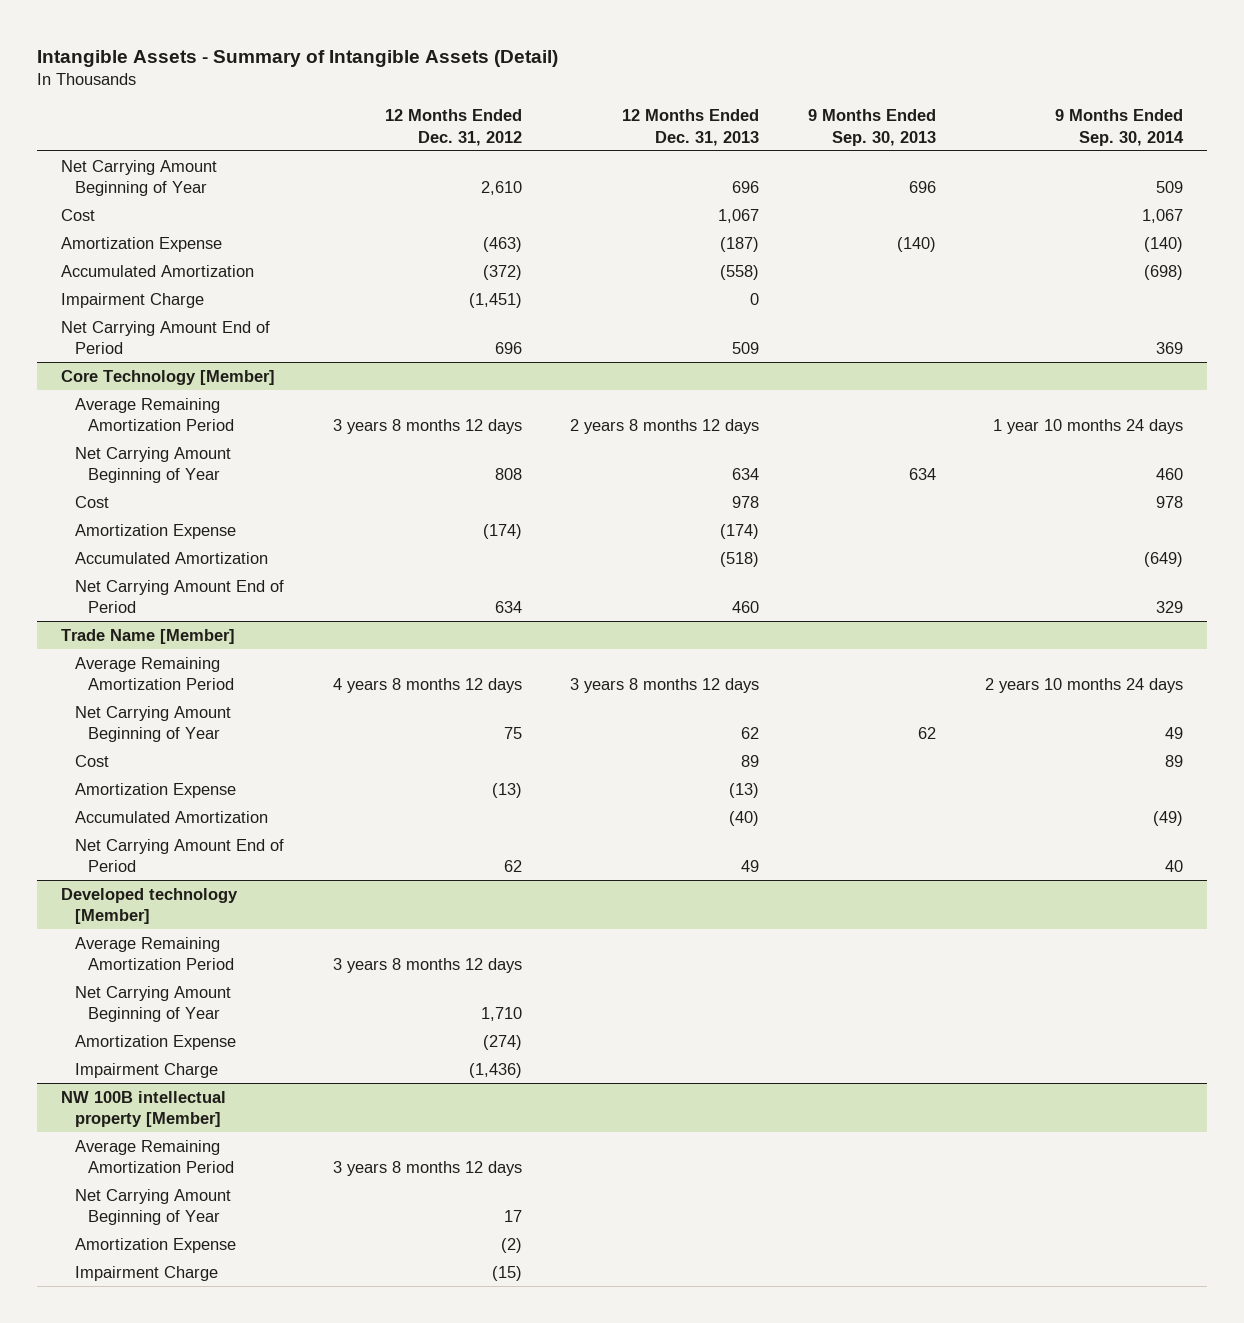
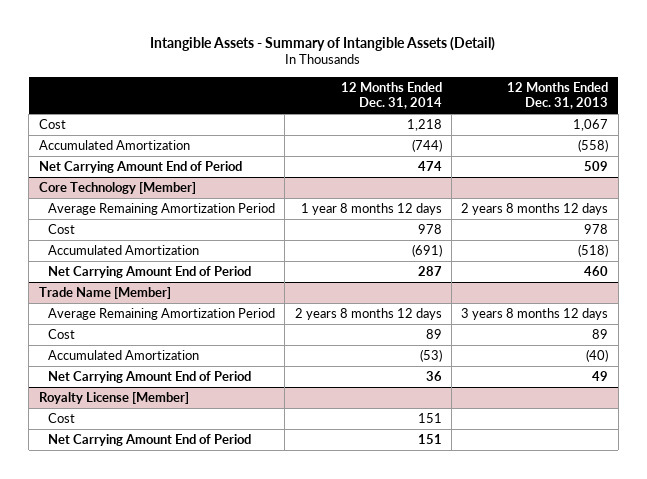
[384,109,522,146] 12 Months Ended Dec. 31, 2012 -> none
[808,109,937,146] 9 Months Ended Sep. 30, 2013 -> none
[1055,109,1185,146] 9 Months Ended Sep. 30, 2014 -> none
none -> [340,81,442,110] 12 Months Ended Dec. 31, 2014
[61,159,218,196] Net Carrying Amount Beginning of Year -> none
[61,236,223,252] Amortization Expense -> none
[61,292,205,308] Impairment Charge -> none
[74,446,231,483] Net Carrying Amount Beginning of Year -> none
[74,523,236,539] Amortization Expense -> none
[74,705,231,742] Net Carrying Amount Beginning of Year -> none
[74,782,236,798] Amortization Expense -> none
[61,887,239,924] Developed technology [Member] -> none
[74,936,235,970] Average Remaining Amortization Period -> none
[74,1034,236,1050] Amortization Expense -> none
[74,1062,218,1078] Impairment Charge -> none
[61,1090,227,1127] NW 100B intellectual property [Member] -> none
[74,1139,235,1173] Average Remaining Amortization Period -> none
[74,1188,231,1225] Net Carrying Amount Beginning of Year -> none
[74,1237,236,1253] Amortization Expense -> none
[74,1265,218,1281] Impairment Charge -> none
none -> [38,392,189,405] Royalty License [Member]
none -> [47,413,75,424] Cost
[74,985,231,1022] Net Carrying Amount Beginning of Year -> [47,434,251,447] Net Carrying Amount End of Period

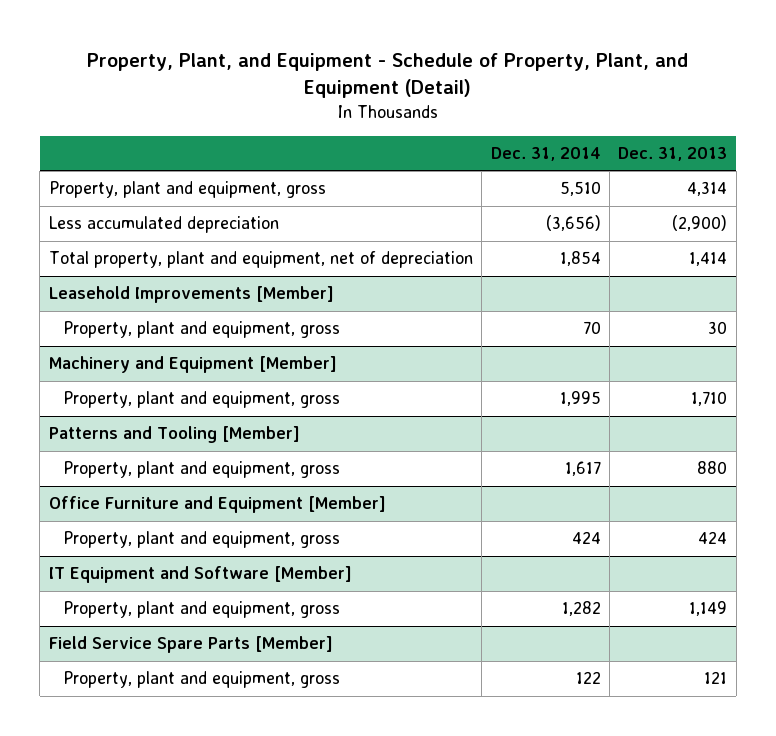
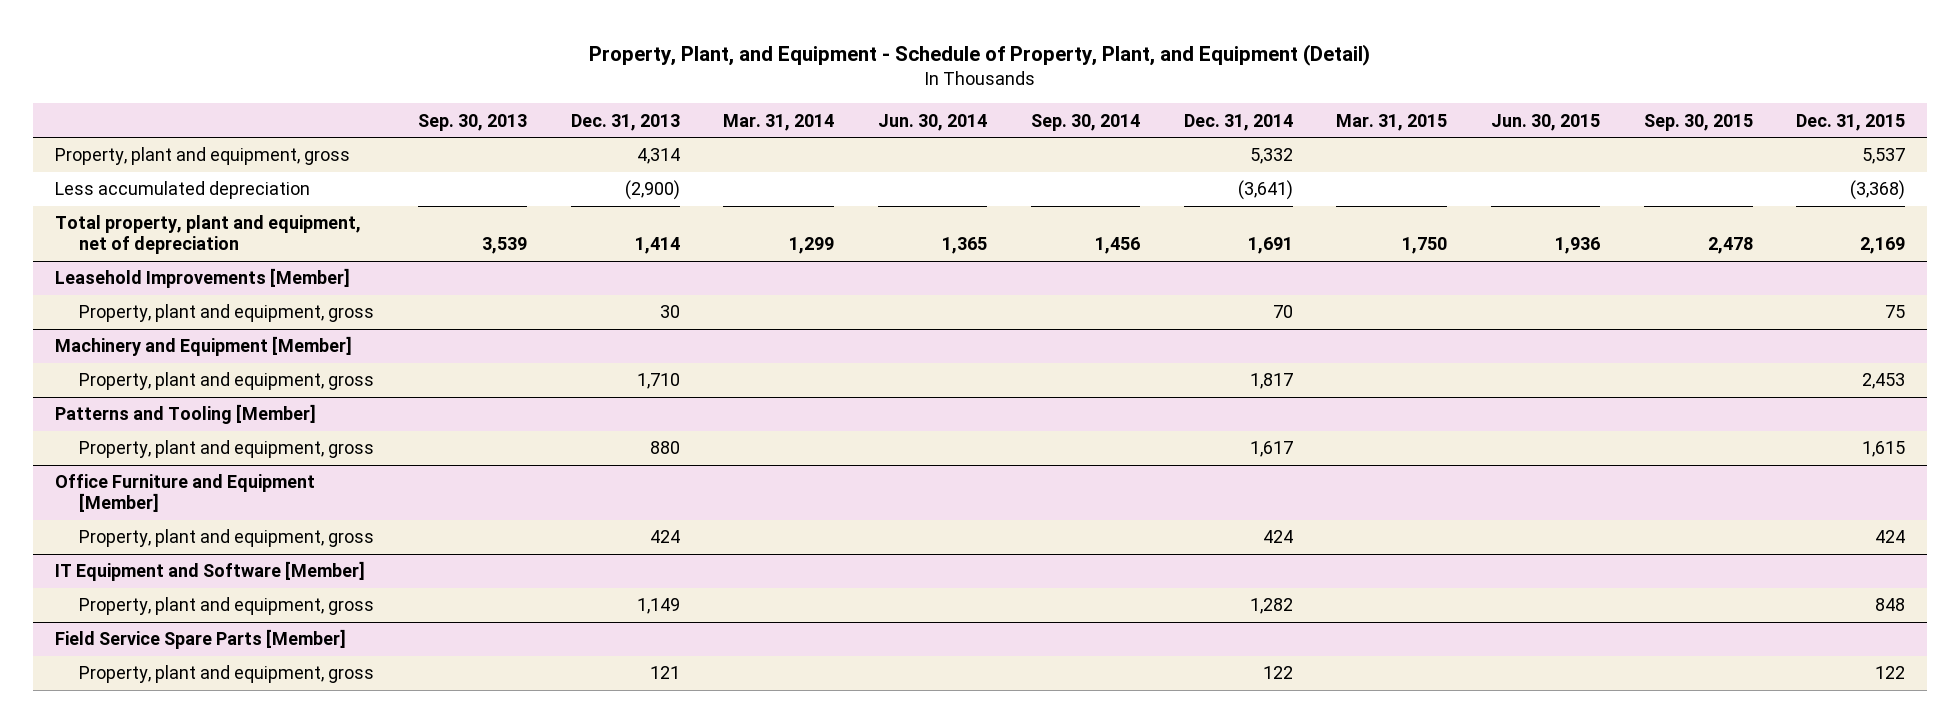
none -> [417,113,527,131] Sep. 30, 2013
none -> [723,113,835,131] Mar. 31, 2014
none -> [878,113,988,131] Jun. 30, 2014
none -> [1030,113,1140,131] Sep. 30, 2014
none -> [1336,113,1448,131] Mar. 31, 2015
none -> [1491,113,1601,131] Jun. 30, 2015
none -> [1643,113,1753,131] Sep. 30, 2015
none -> [1796,113,1906,131] Dec. 31, 2015
[559,181,601,197] 5,510 -> [1249,148,1293,165] 5,332
[545,215,601,232] (3,656) -> [1237,180,1293,201] (3,641)
[559,251,601,267] 1,854 -> [1247,237,1293,255] 1,691
[559,391,601,407] 1,995 -> [1249,373,1293,390] 1,817

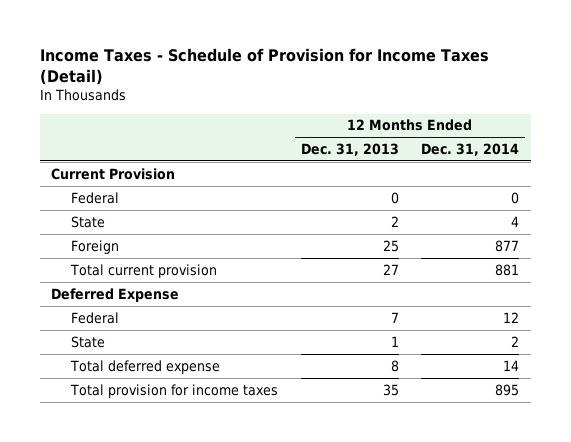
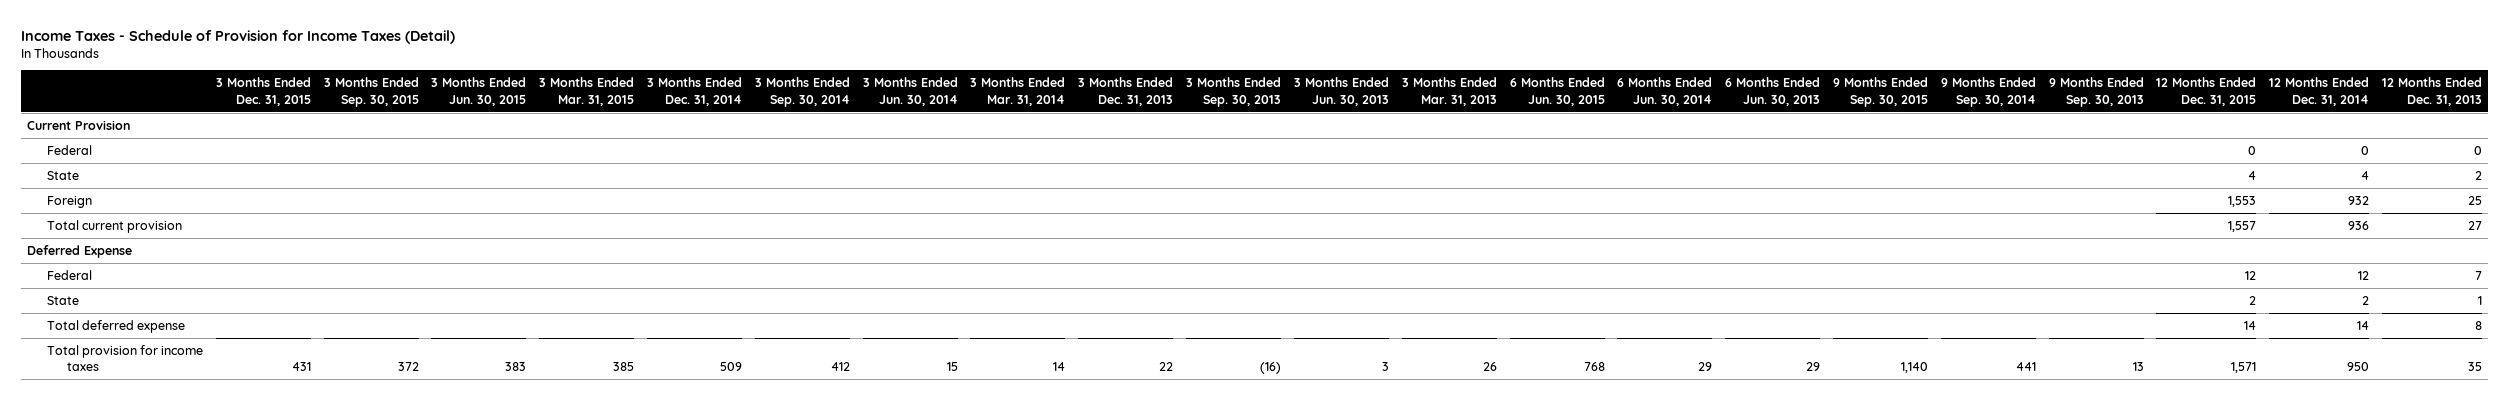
none -> [215,77,311,106] 3 Months Ended Dec. 31, 2015
none -> [323,77,419,107] 3 Months Ended Sep. 30, 2015
none -> [431,77,527,106] 3 Months Ended Jun. 30, 2015
none -> [539,77,635,106] 3 Months Ended Mar. 31, 2015
none -> [647,77,743,106] 3 Months Ended Dec. 31, 2014
none -> [754,77,850,107] 3 Months Ended Sep. 30, 2014
none -> [862,77,958,106] 3 Months Ended Jun. 30, 2014
none -> [970,77,1066,106] 3 Months Ended Mar. 31, 2014
none -> [1078,77,1174,106] 3 Months Ended Dec. 31, 2013
none -> [1186,77,1282,107] 3 Months Ended Sep. 30, 2013
none -> [1293,77,1389,106] 3 Months Ended Jun. 30, 2013
none -> [1401,77,1497,106] 3 Months Ended Mar. 31, 2013
none -> [1509,77,1605,106] 6 Months Ended Jun. 30, 2015
none -> [1617,77,1713,106] 6 Months Ended Jun. 30, 2014
none -> [1725,77,1821,106] 6 Months Ended Jun. 30, 2013
none -> [1832,77,1928,107] 9 Months Ended Sep. 30, 2015
none -> [1940,77,2036,107] 9 Months Ended Sep. 30, 2014
none -> [2048,77,2144,107] 9 Months Ended Sep. 30, 2013
none -> [2156,77,2257,106] 12 Months Ended Dec. 31, 2015
[495,239,520,252] 877 -> [2348,196,2370,206] 932
[495,263,520,276] 881 -> [2348,221,2370,231] 936
[495,383,520,396] 895 -> [2347,362,2370,372] 950

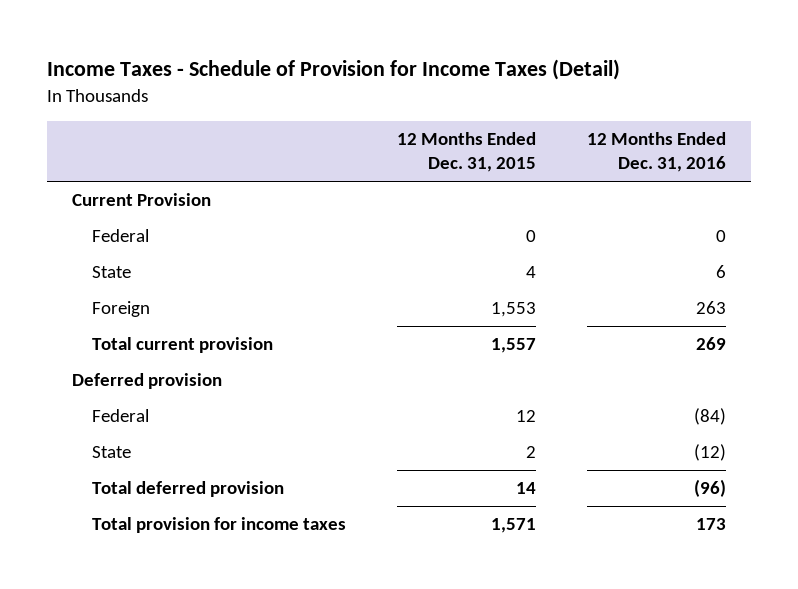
[215,77,311,106] 3 Months Ended Dec. 31, 2015 -> none
[323,77,419,107] 3 Months Ended Sep. 30, 2015 -> none
[431,77,527,106] 3 Months Ended Jun. 30, 2015 -> none
[539,77,635,106] 3 Months Ended Mar. 31, 2015 -> none
[647,77,743,106] 3 Months Ended Dec. 31, 2014 -> none
[754,77,850,107] 3 Months Ended Sep. 30, 2014 -> none
[862,77,958,106] 3 Months Ended Jun. 30, 2014 -> none
[970,77,1066,106] 3 Months Ended Mar. 31, 2014 -> none
[1078,77,1174,106] 3 Months Ended Dec. 31, 2013 -> none
[1186,77,1282,107] 3 Months Ended Sep. 30, 2013 -> none
[1293,77,1389,106] 3 Months Ended Jun. 30, 2013 -> none
[1401,77,1497,106] 3 Months Ended Mar. 31, 2013 -> none
[1509,77,1605,106] 6 Months Ended Jun. 30, 2015 -> none
[1617,77,1713,106] 6 Months Ended Jun. 30, 2014 -> none
[1725,77,1821,106] 6 Months Ended Jun. 30, 2013 -> none
[1832,77,1928,107] 9 Months Ended Sep. 30, 2015 -> none
[1940,77,2036,107] 9 Months Ended Sep. 30, 2014 -> none
[2048,77,2144,107] 9 Months Ended Sep. 30, 2013 -> none
[2269,77,2370,106] 12 Months Ended Dec. 31, 2014 -> none
[2382,77,2483,106] 12 Months Ended Dec. 31, 2013 -> none
none -> [586,132,726,173] 12 Months Ended Dec. 31, 2016
[27,245,133,259] Deferred Expense -> [72,373,223,390] Deferred provision
[46,320,185,334] Total deferred expense -> [91,481,284,498] Total deferred provision

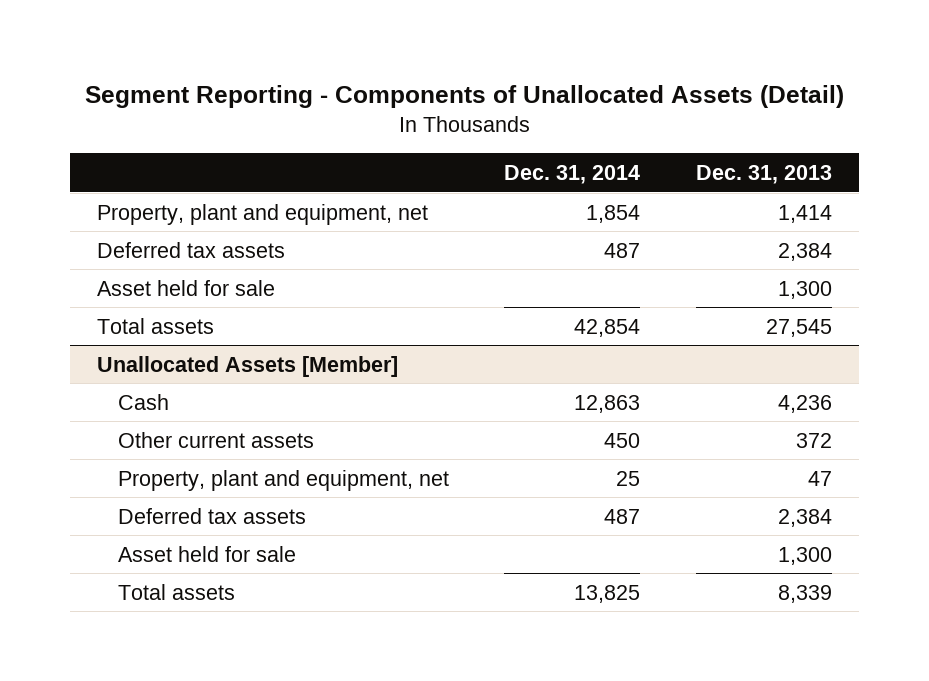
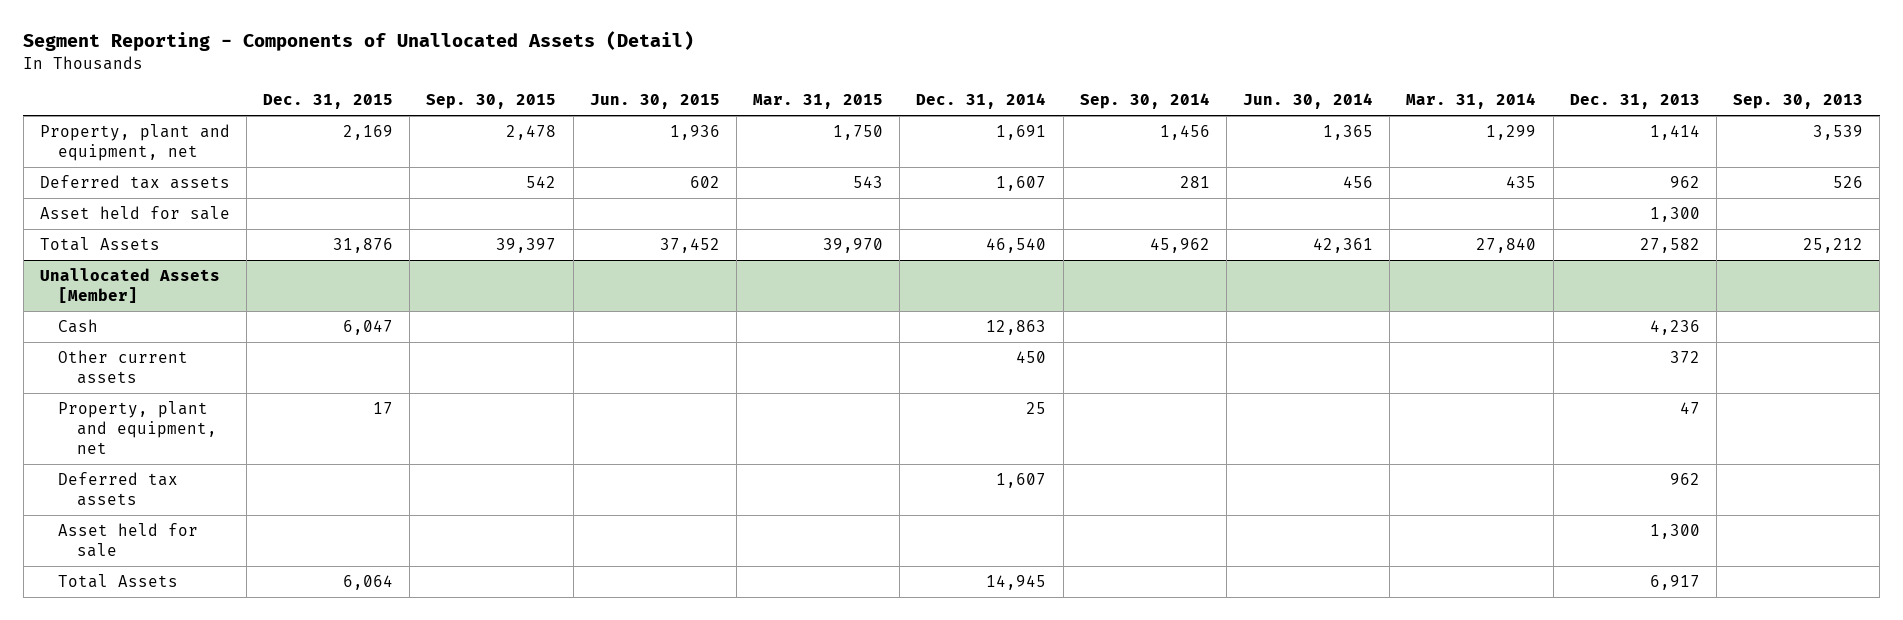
none -> [263,94,394,110] Dec. 31, 2015
none -> [426,94,557,110] Sep. 30, 2015
none -> [589,94,720,110] Jun. 30, 2015
none -> [753,94,884,110] Mar. 31, 2015
none -> [1079,93,1210,110] Sep. 30, 2014
none -> [1243,93,1374,110] Jun. 30, 2014
none -> [1406,93,1537,110] Mar. 31, 2014
none -> [1733,94,1864,110] Sep. 30, 2013
[586,204,641,223] 1,854 -> [996,125,1047,141] 1,691
[604,242,641,258] 487 -> [996,176,1047,192] 1,607
[777,242,832,261] 2,384 -> [1669,176,1700,189] 962
[97,317,215,334] Total assets -> [39,237,160,252] Total Assets
[574,318,641,337] 42,854 -> [986,238,1047,254] 46,540
[765,318,832,337] 27,545 -> [1639,238,1700,254] 27,582
[604,508,641,524] 487 -> [996,473,1047,489] 1,607
[777,508,832,527] 2,384 -> [1669,473,1700,486] 962
[117,583,235,600] Total assets -> [58,574,179,589] Total Assets
[574,584,641,603] 13,825 -> [986,575,1047,591] 14,945
[777,584,832,603] 8,339 -> [1649,575,1700,591] 6,917

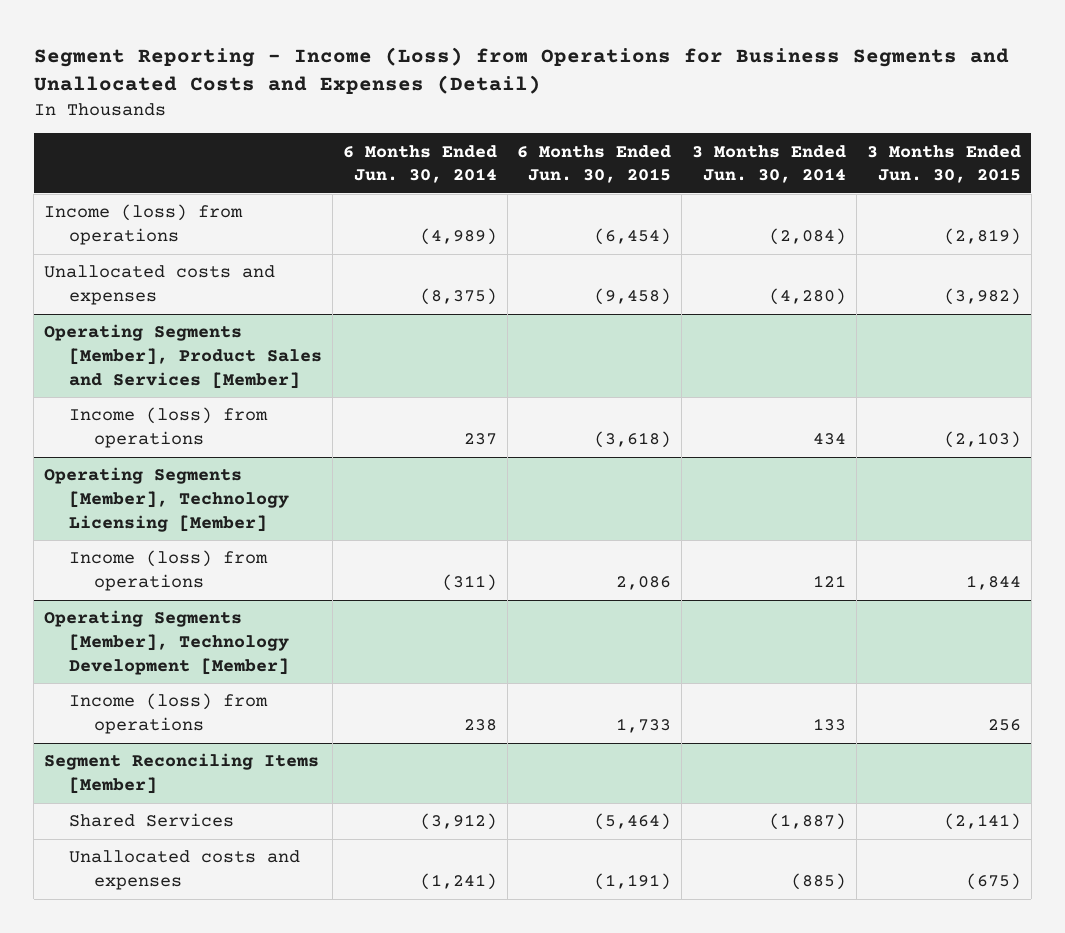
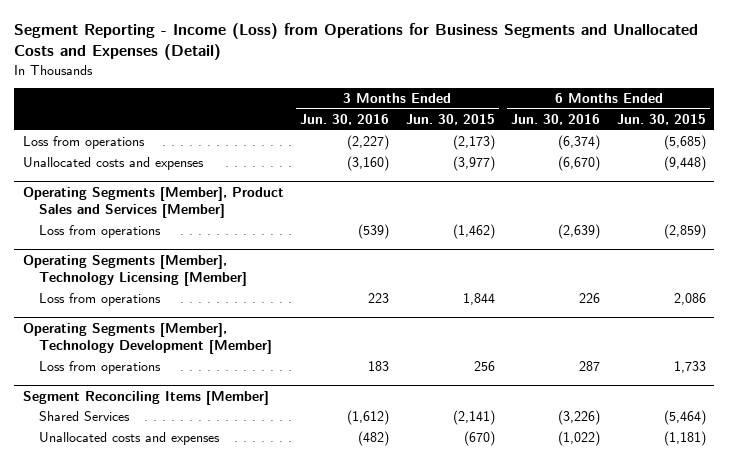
[342,144,497,184] 6 Months Ended Jun. 30, 2014 -> none
[692,144,847,184] 3 Months Ended Jun. 30, 2014 -> none
none -> [300,114,390,126] Jun. 30, 2016
none -> [511,114,601,126] Jun. 30, 2016
[44,204,244,245] Income (loss) from operations -> [22,136,145,150] Loss from operations
[594,227,672,245] (6,454) -> [664,135,707,151] (5,685)
[943,227,1021,245] (2,819) -> [452,135,495,151] (2,173)
[594,287,672,305] (9,458) -> [664,156,707,172] (9,448)
[943,287,1021,305] (3,982) -> [452,156,495,172] (3,977)
[69,407,269,448] Income (loss) from operations -> [38,225,161,239] Loss from operations
[594,430,672,448] (3,618) -> [664,224,707,240] (2,859)
[943,430,1021,448] (2,103) -> [452,224,495,240] (1,462)
[69,550,269,591] Income (loss) from operations -> [38,293,161,307] Loss from operations
[69,693,269,734] Income (loss) from operations -> [38,361,161,375] Loss from operations
[594,872,672,890] (1,191) -> [664,431,707,447] (1,181)
[965,872,1021,890] (675) -> [463,431,495,447] (670)

